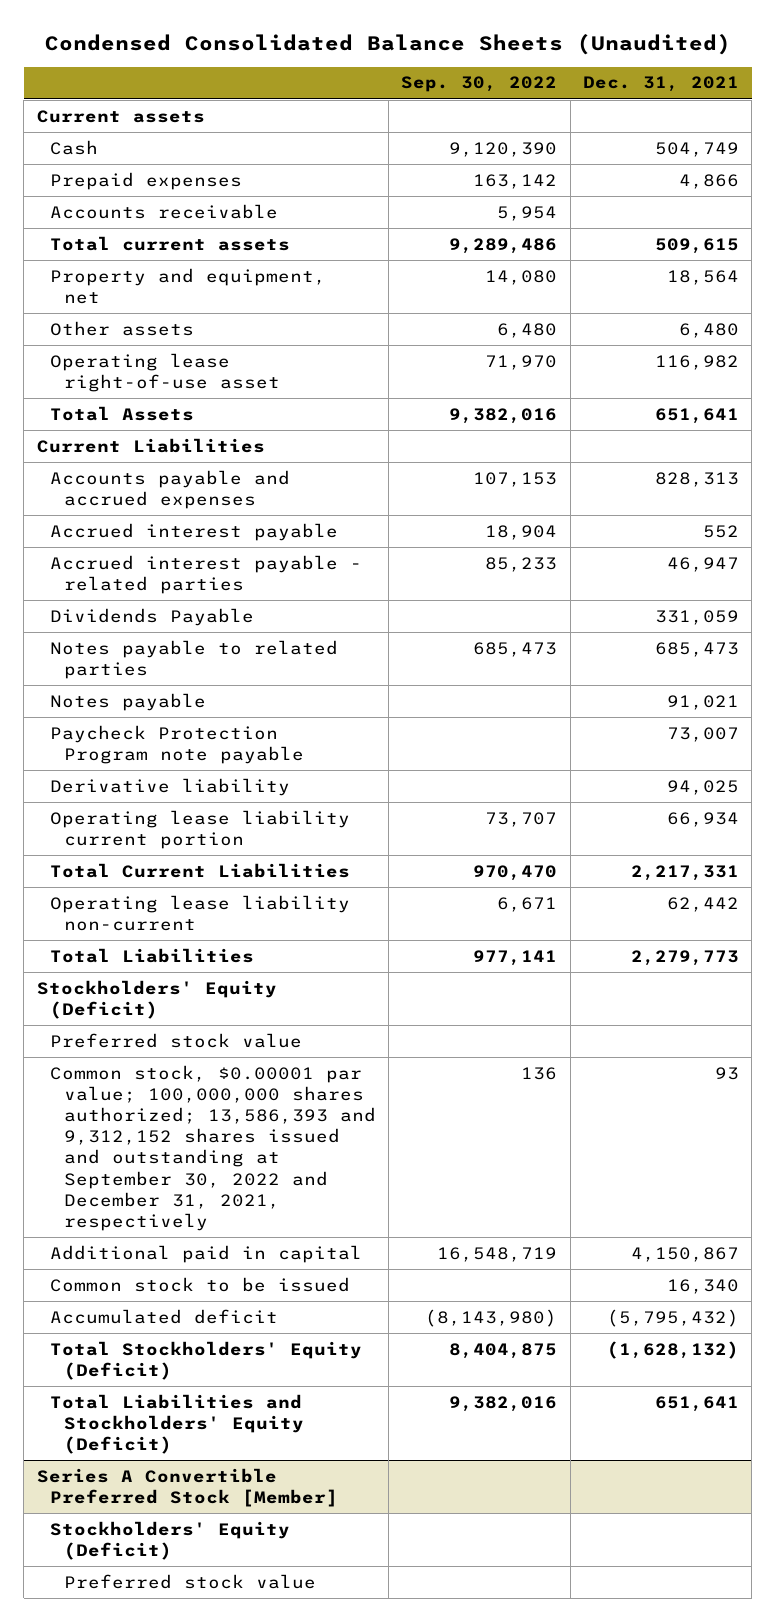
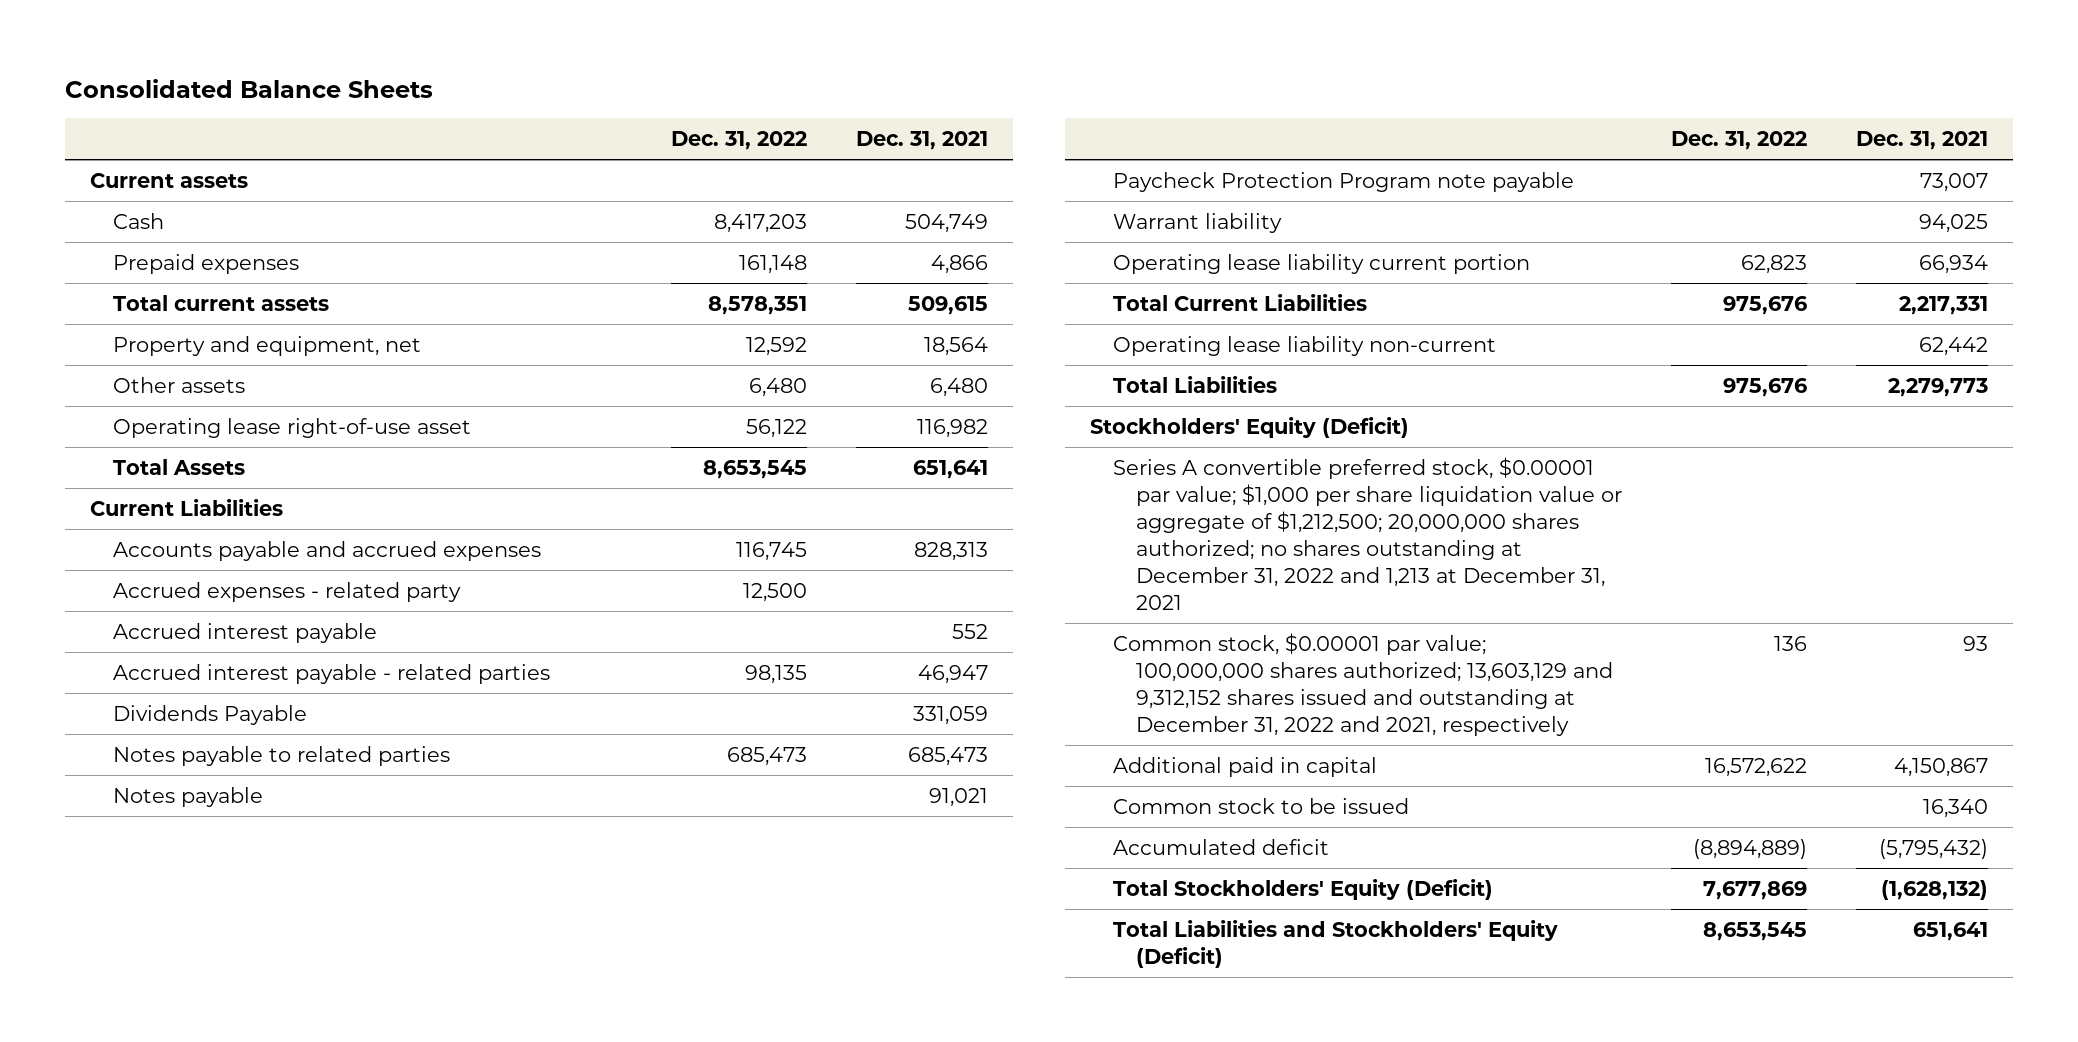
[44,33,731,55] Condensed Consolidated Balance Sheets (Unaudited) -> [65,78,434,98] Consolidated Balance Sheets
[401,76,558,93] Sep. 30, 2022 -> none
none -> [671,131,808,151] Dec. 31, 2022
[50,203,279,219] Accounts receivable -> none
none -> [112,581,461,602] Accrued expenses - related party
[50,777,291,796] Derivative liability -> [1112,212,1282,233] Warrant liability
[50,1032,303,1048] Preferred stock value -> [1112,456,1623,610] Series A convertible preferred stock, $0.00001 par value; $1,000 per share liquidation value or aggregate of $1,212,500; 20,000,000 shares authorized; no shares outstanding at December 31, 2022 and 1,213 at December 31, 2021
[50,1064,376,1232] Common stock, $0.00001 par value; 100,000,000 shares authorized; 13,586,393 and 9,312,152 shares issued and outstanding at September 30, 2022 and December 31, 2021, respectively -> [1112,632,1614,736] Common stock, $0.00001 par value; 100,000,000 shares authorized; 13,603,129 and 9,312,152 shares issued and outstanding at December 31, 2022 and 2021, respectively
[36,1467,339,1507] Series A Convertible Preferred Stock [Member] -> none
[50,1520,291,1560] Stockholders' Equity (Deficit) -> none
[63,1573,316,1589] Preferred stock value -> none

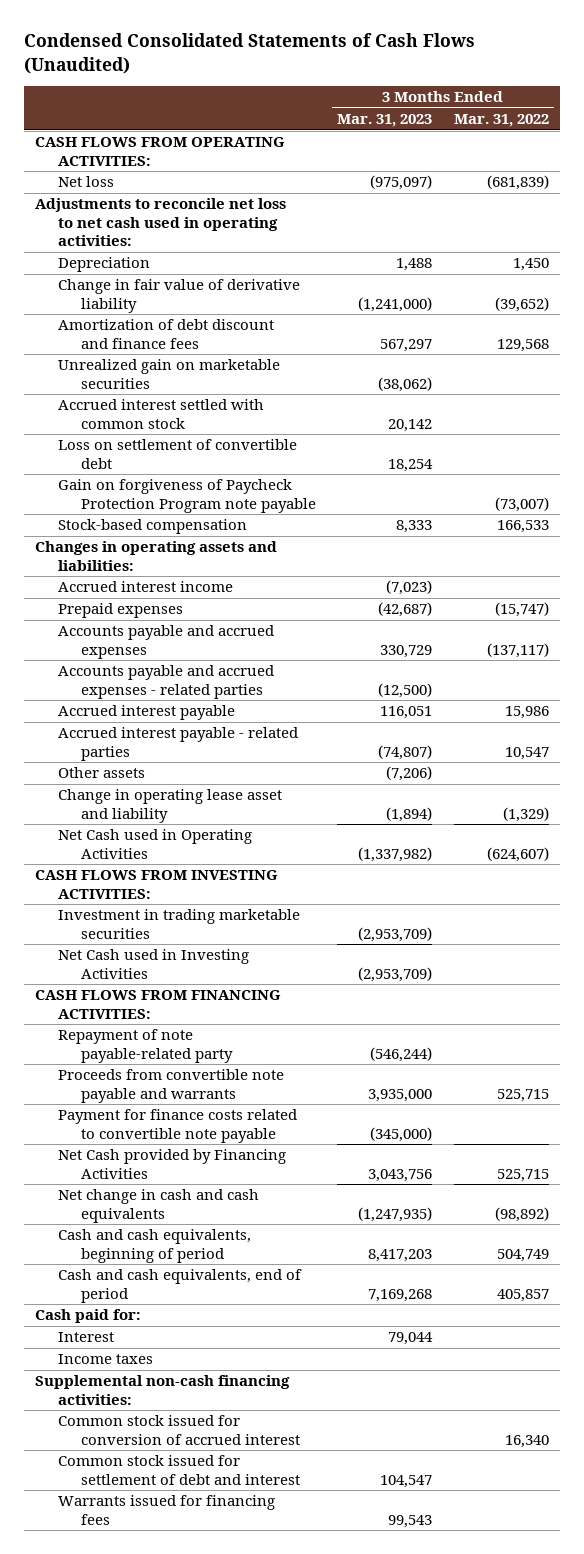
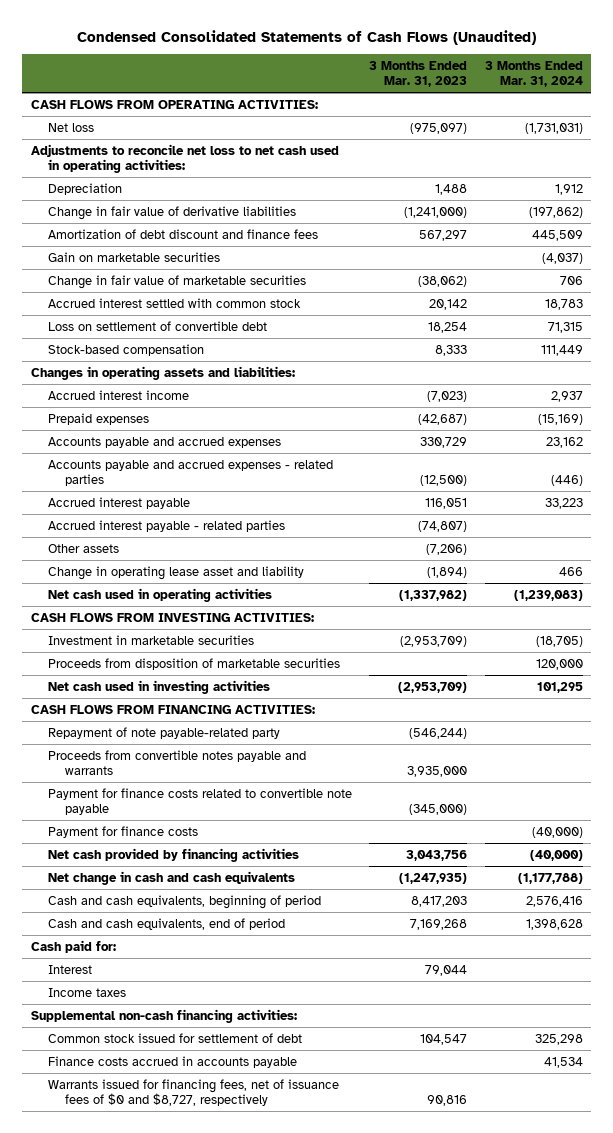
[454,114,550,128] Mar. 31, 2022 -> none
none -> [484,60,583,87] 3 Months Ended Mar. 31, 2024
[57,279,300,313] Change in fair value of derivative liability -> [48,205,297,220] Change in fair value of derivative liabilities
none -> [48,251,221,262] Gain on marketable securities
[57,359,280,389] Unrealized gain on marketable securities -> [48,274,307,289] Change in fair value of marketable securities
[57,479,316,513] Gain on forgiveness of Paycheck Protection Program note payable -> none
[57,829,252,859] Net Cash used in Operating Activities -> [48,587,273,602] Net cash used in operating activities
[57,909,300,939] Investment in trading marketable securities -> [48,634,255,645] Investment in marketable securities
none -> [48,657,341,670] Proceeds from disposition of marketable securities
[57,949,249,979] Net Cash used in Investing Activities -> [48,679,271,694] Net cash used in investing activities
[57,1069,284,1103] Proceeds from convertible note payable and warrants -> [48,749,307,775] Proceeds from convertible notes payable and warrants
none -> [48,825,199,838] Payment for finance costs
[57,1149,286,1179] Net Cash provided by Financing Activities -> [48,847,300,862] Net cash provided by financing activities
[57,1415,300,1445] Common stock issued for conversion of accrued interest -> none
[57,1455,300,1485] Common stock issued for settlement of debt and interest -> [48,1032,303,1043] Common stock issued for settlement of debt
none -> [48,1055,298,1068] Finance costs accrued in accounts payable
[57,1495,275,1525] Warrants issued for financing fees -> [48,1078,340,1106] Warrants issued for financing fees, net of issuance fees of $0 and $8,727, respectively
[388,1514,433,1528] 99,543 -> [427,1094,468,1106] 90,816

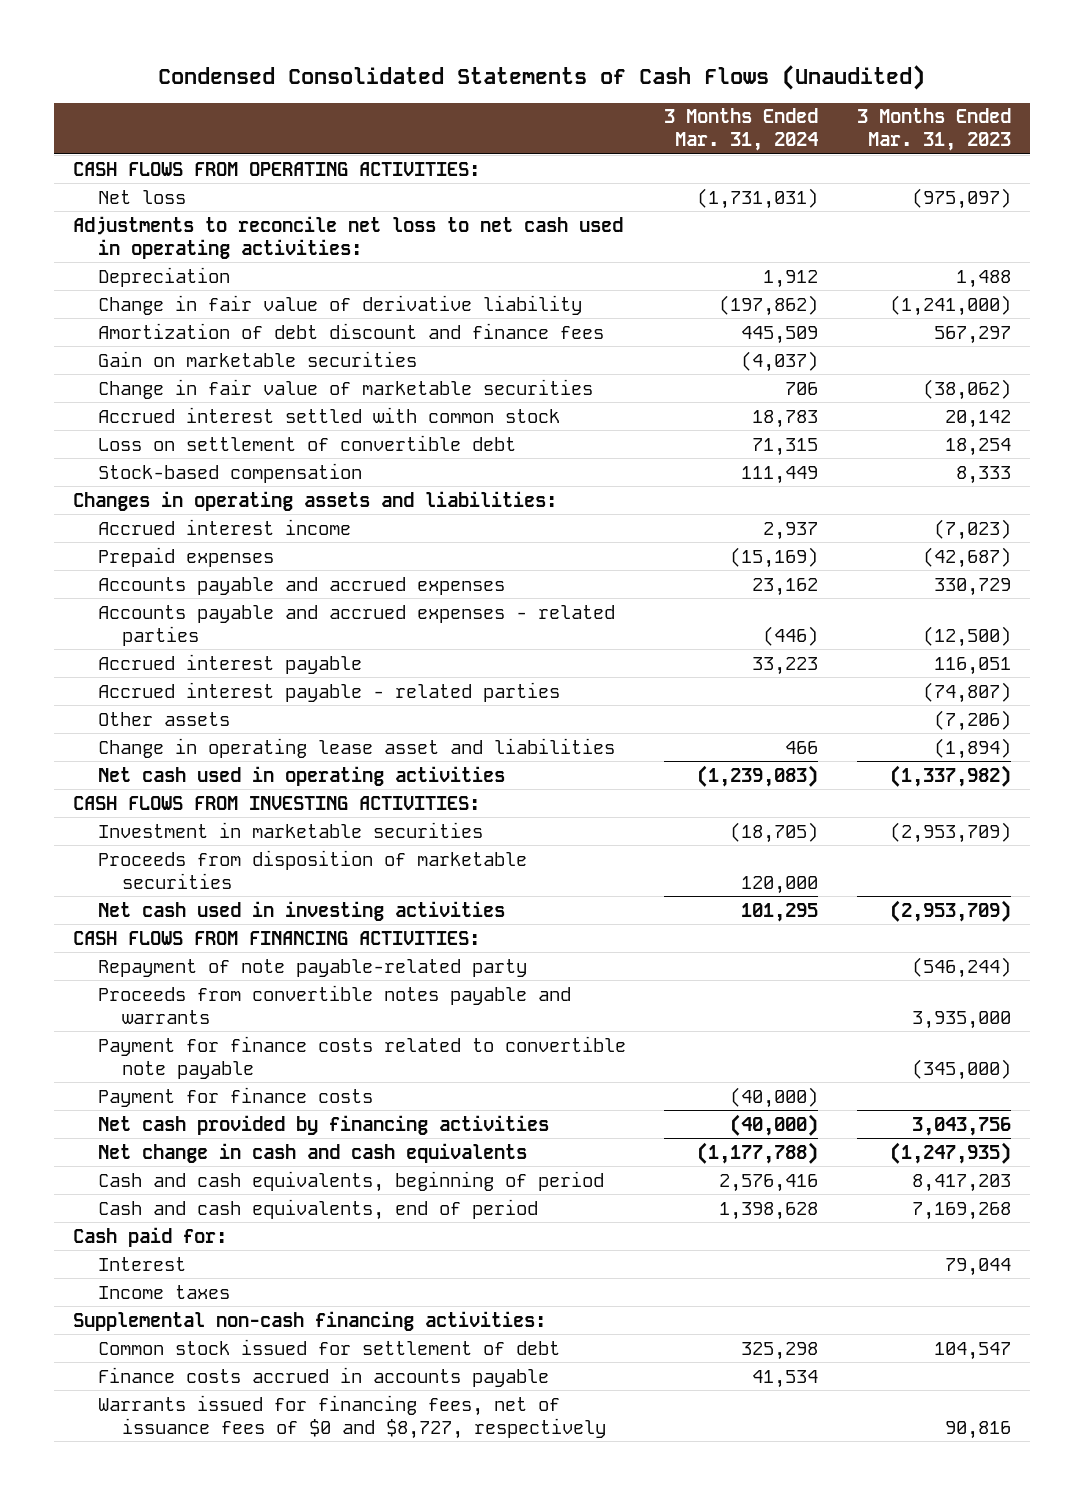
[48,205,297,220] Change in fair value of derivative liabilities -> [97,294,582,315] Change in fair value of derivative liability
[48,565,305,580] Change in operating lease asset and liability -> [97,737,615,758] Change in operating lease asset and liabilities

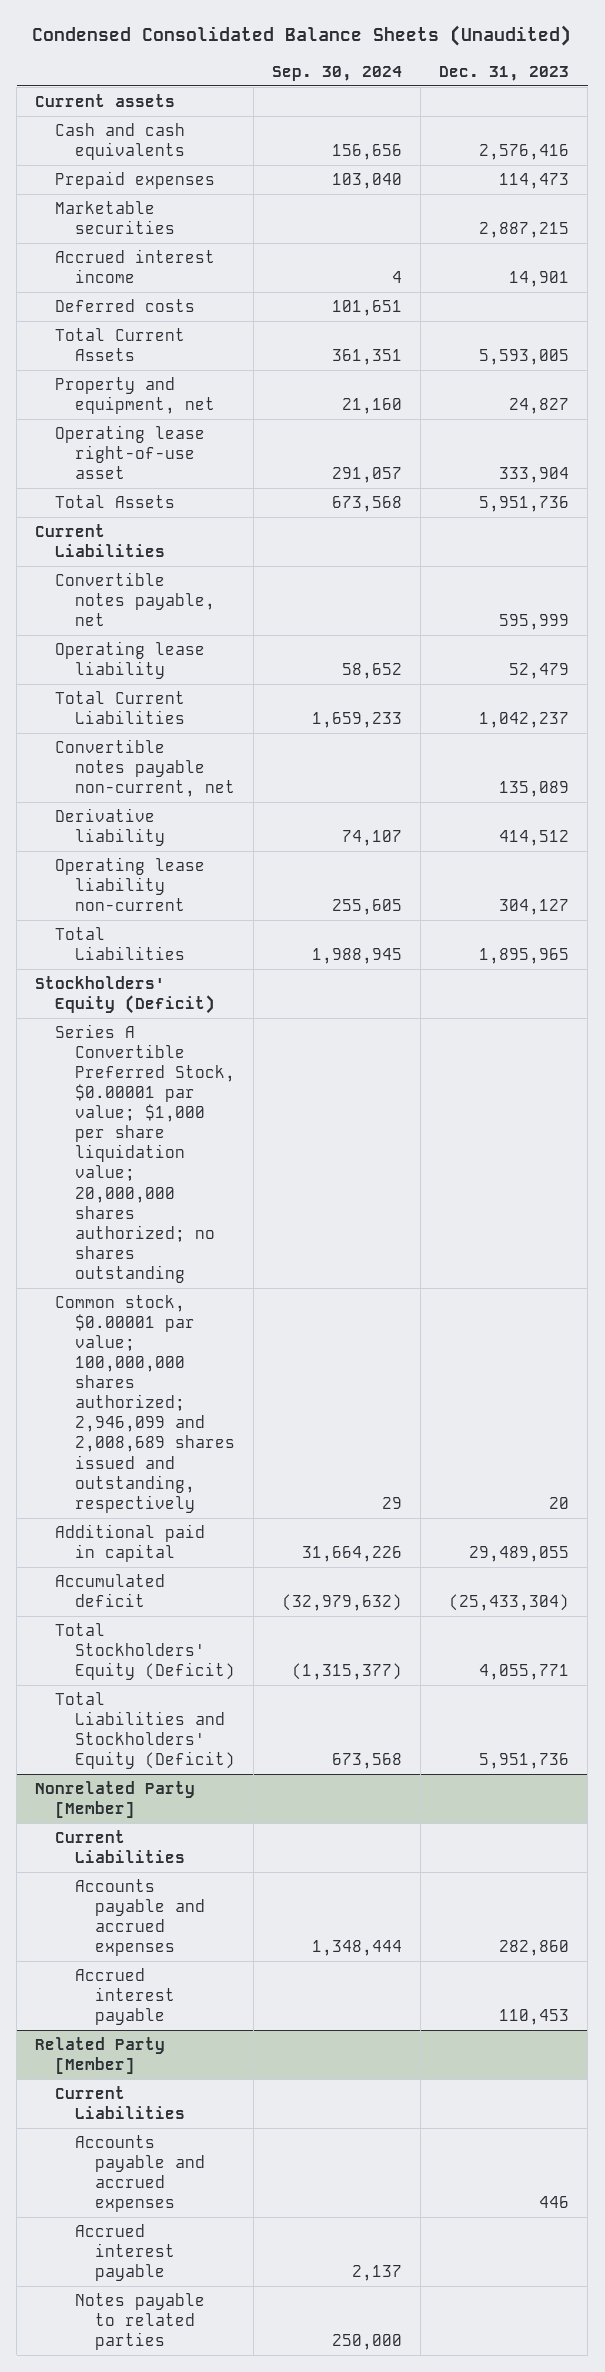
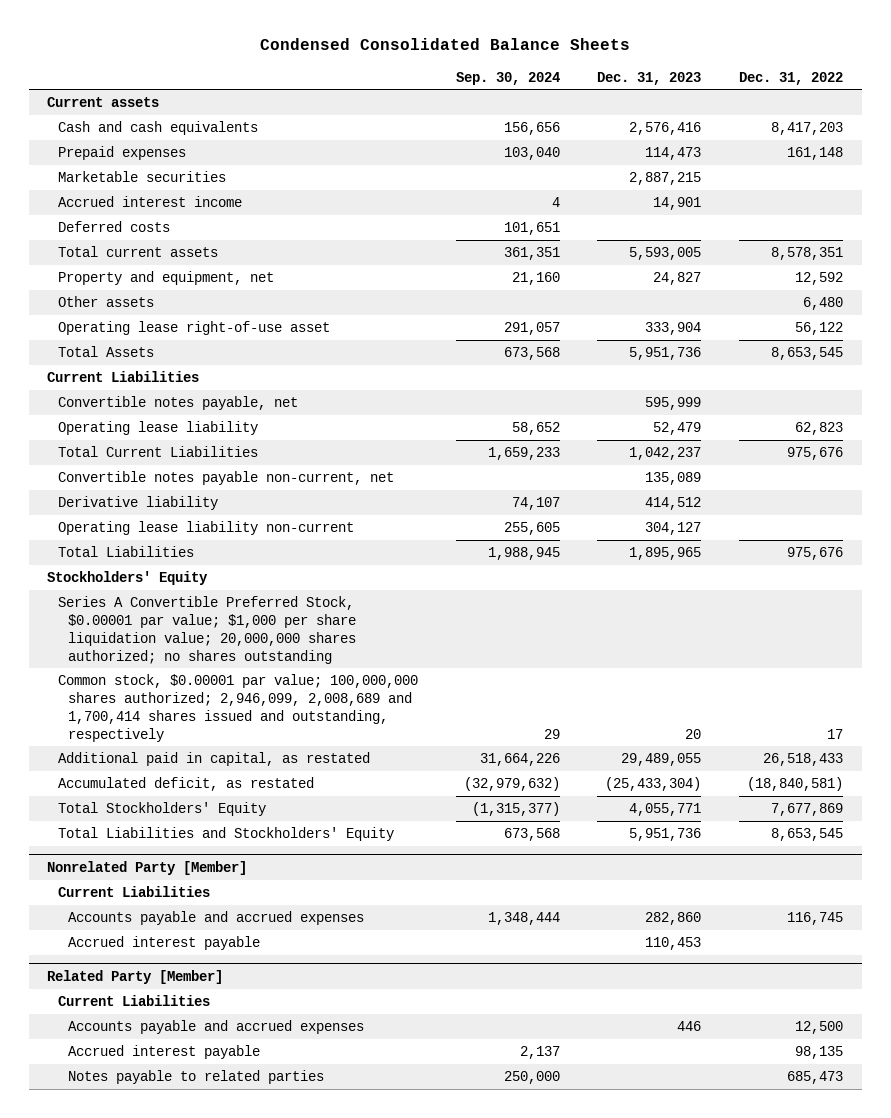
[32,25,572,47] Condensed Consolidated Balance Sheets (Unaudited) -> [260,38,631,51] Condensed Consolidated Balance Sheets
none -> [739,71,844,85] Dec. 31, 2022
[55,328,186,362] Total Current Assets -> [57,246,218,258] Total current assets
none -> [57,296,154,308] Other assets
[35,976,216,1015] Stockholders' Equity (Deficit) -> [47,571,209,586] Stockholders' Equity
[55,1295,236,1513] Common stock, $0.00001 par value; 100,000,000 shares authorized; 2,946,099 and 2,008,689 shares issued and outstanding, respectively -> [57,674,418,742] Common stock, $0.00001 par value; 100,000,000 shares authorized; 2,946,099, 2,008,689 and 1,700,414 shares issued and outstanding, respectively
[55,1524,206,1563] Additional paid in capital -> [57,752,370,767] Additional paid in capital, as restated
[55,1574,166,1608] Accumulated deficit -> [57,777,314,792] Accumulated deficit, as restated
[55,1623,236,1681] Total Stockholders' Equity (Deficit) -> [57,802,266,817] Total Stockholders' Equity
[55,1692,236,1770] Total Liabilities and Stockholders' Equity (Deficit) -> [57,827,394,842] Total Liabilities and Stockholders' Equity

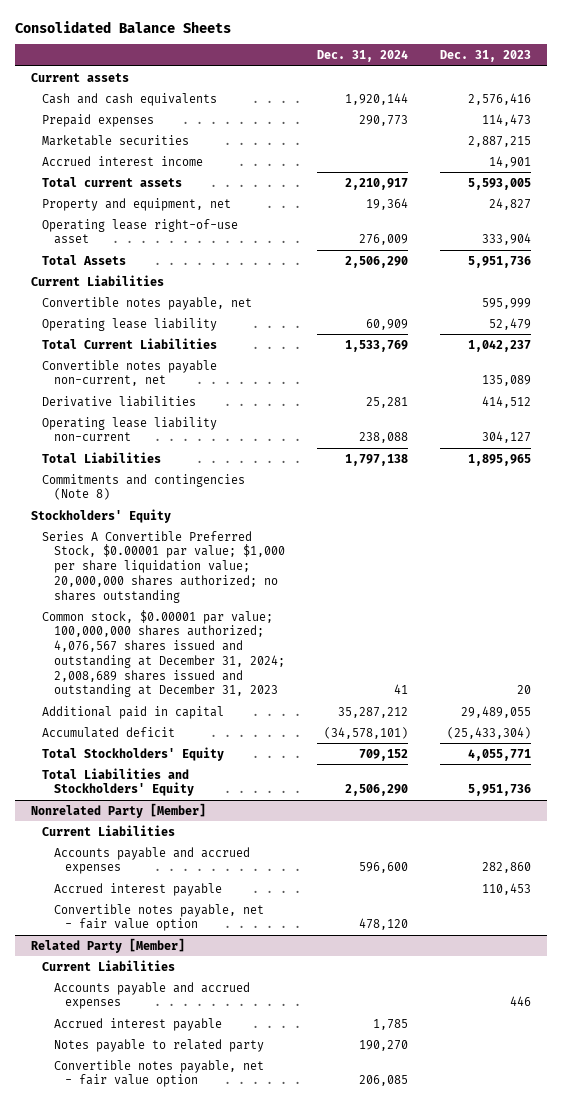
[260,38,631,51] Condensed Consolidated Balance Sheets -> [14,20,231,33] Consolidated Balance Sheets
[455,71,560,85] Sep. 30, 2024 -> none
[739,71,844,85] Dec. 31, 2022 -> none
none -> [316,50,408,63] Dec. 31, 2024
[57,221,170,233] Deferred costs -> none
[57,296,154,308] Other assets -> none
[57,496,218,511] Derivative liability -> [42,395,197,407] Derivative liabilities
none -> [42,473,246,501] Commitments and contingencies (Note 8)
[57,674,418,742] Common stock, $0.00001 par value; 100,000,000 shares authorized; 2,946,099, 2,008,689 and 1,700,414 shares issued and outstanding, respectively -> [42,609,285,698] Common stock, $0.00001 par value; 100,000,000 shares authorized; 4,076,567 shares issued and outstanding at December 31, 2024; 2,008,689 shares issued and outstanding at December 31, 2023
[57,752,370,767] Additional paid in capital, as restated -> [42,705,225,719] Additional paid in capital
[57,777,314,792] Accumulated deficit, as restated -> [42,726,176,738] Accumulated deficit
none -> [53,903,264,932] Convertible notes payable, net - fair value option
[68,1070,325,1085] Notes payable to related parties -> [53,1038,264,1052] Notes payable to related party
none -> [53,1059,264,1088] Convertible notes payable, net - fair value option

